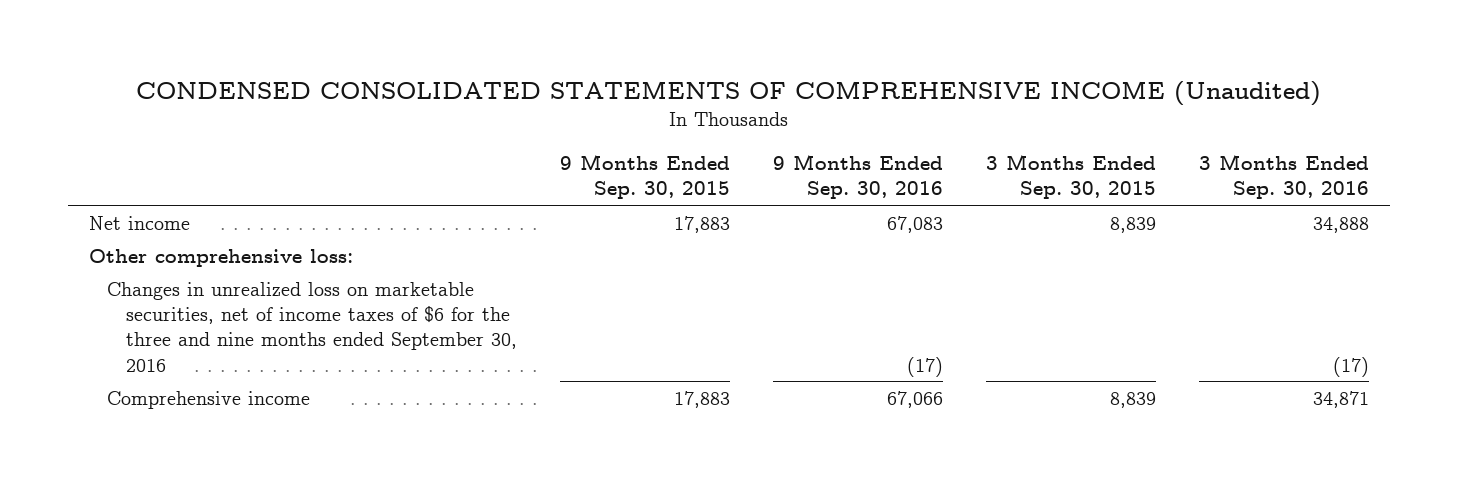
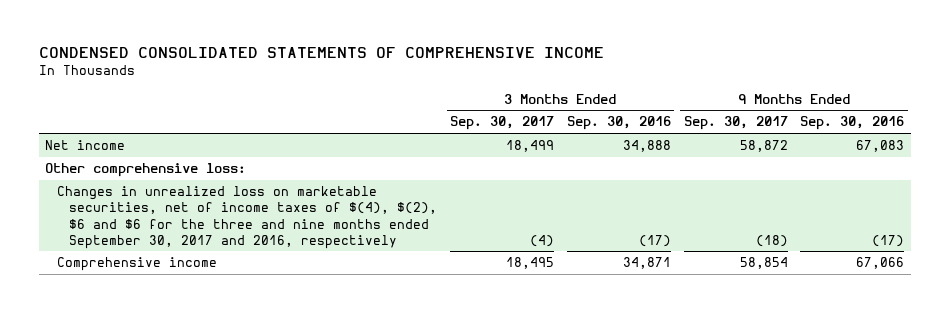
[136,81,1322,107] CONDENSED CONSOLIDATED STATEMENTS OF COMPREHENSIVE INCOME (Unaudited) -> [38,47,604,59] CONDENSED CONSOLIDATED STATEMENTS OF COMPREHENSIVE INCOME
[559,154,730,200] 9 Months Ended Sep. 30, 2015 -> none
[985,154,1156,200] 3 Months Ended Sep. 30, 2015 -> none
none -> [449,116,554,131] Sep. 30, 2017
none -> [683,116,788,131] Sep. 30, 2017
[107,281,517,372] Changes in unrealized loss on marketable securities, net of income taxes of $6 for the three and nine months ended September 30, 2016 -> [57,186,438,249] Changes in unrealized loss on marketable securities, net of income taxes of $(4), $(2), $6 and $6 for the three and nine months ended September 30, 2017 and 2016, respectively

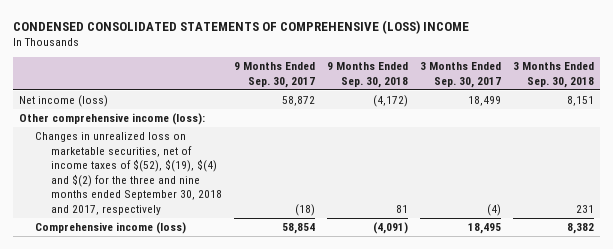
[38,47,604,59] CONDENSED CONSOLIDATED STATEMENTS OF COMPREHENSIVE INCOME -> [13,19,470,34] CONDENSED CONSOLIDATED STATEMENTS OF COMPREHENSIVE (LOSS) INCOME
[566,116,671,131] Sep. 30, 2016 -> none
[800,116,905,131] Sep. 30, 2016 -> none
none -> [327,62,409,88] 9 Months Ended Sep. 30, 2018
none -> [513,62,595,88] 3 Months Ended Sep. 30, 2018
[45,140,126,151] Net income -> [19,95,109,108] Net income (loss)
[45,163,247,178] Other comprehensive loss: -> [19,113,206,126] Other comprehensive income (loss):
[57,186,438,249] Changes in unrealized loss on marketable securities, net of income taxes of $(4), $(2), $6 and $6 for the three and nine months ended September 30, 2017 and 2016, respectively -> [35,132,223,215] Changes in unrealized loss on marketable securities, net of income taxes of $(52), $(19), $(4) and $(2) for the three and nine months ended September 30, 2018 and 2017, respectively
[57,257,218,272] Comprehensive income -> [35,222,187,235] Comprehensive income (loss)

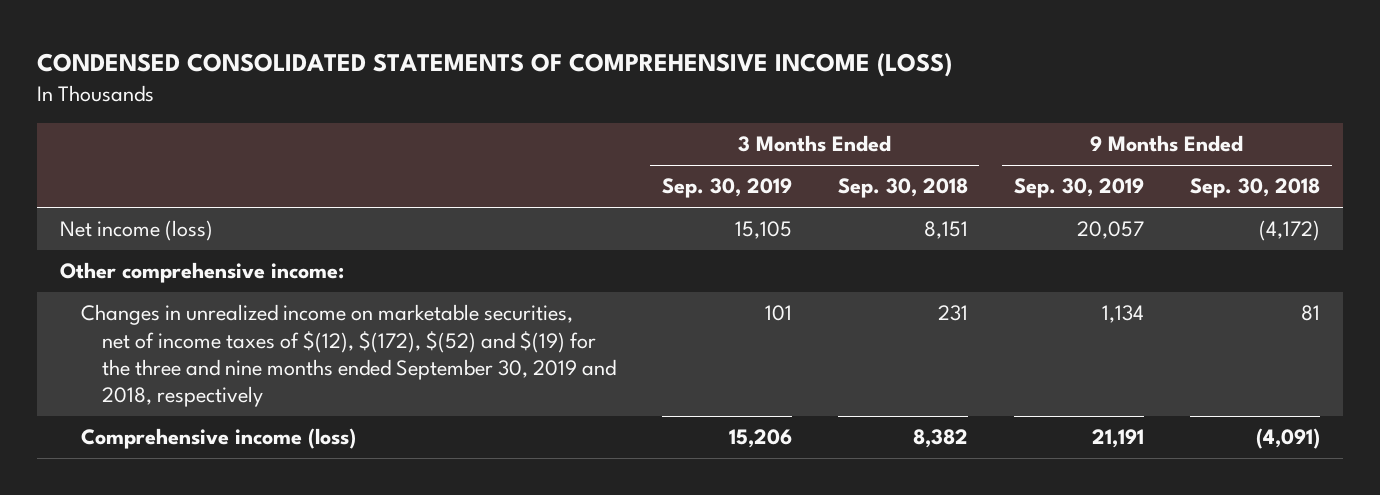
[13,19,470,34] CONDENSED CONSOLIDATED STATEMENTS OF COMPREHENSIVE (LOSS) INCOME -> [36,53,952,78] CONDENSED CONSOLIDATED STATEMENTS OF COMPREHENSIVE INCOME (LOSS)
[234,62,316,88] 9 Months Ended Sep. 30, 2017 -> none
[420,62,502,88] 3 Months Ended Sep. 30, 2017 -> none
none -> [661,178,792,199] Sep. 30, 2019
none -> [1014,178,1145,199] Sep. 30, 2019
[19,113,206,126] Other comprehensive income (loss): -> [59,262,344,284] Other comprehensive income:
[35,132,223,215] Changes in unrealized loss on marketable securities, net of income taxes of $(52), $(19), $(4) and $(2) for the three and nine months ended September 30, 2018 and 2017, respectively -> [80,304,616,408] Changes in unrealized income on marketable securities, net of income taxes of $(12), $(172), $(52) and $(19) for the three and nine months ended September 30, 2019 and 2018, respectively

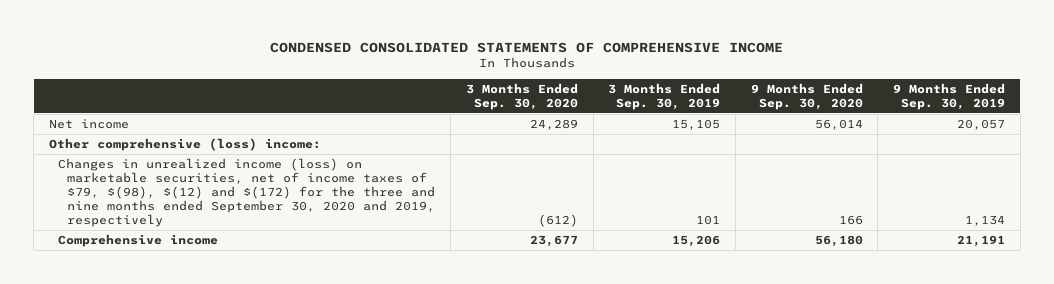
[36,53,952,78] CONDENSED CONSOLIDATED STATEMENTS OF COMPREHENSIVE INCOME (LOSS) -> [270,41,784,53] CONDENSED CONSOLIDATED STATEMENTS OF COMPREHENSIVE INCOME
[837,178,968,199] Sep. 30, 2018 -> none
[1190,178,1321,199] Sep. 30, 2018 -> none
none -> [465,82,578,110] 3 Months Ended Sep. 30, 2020
none -> [750,82,863,110] 9 Months Ended Sep. 30, 2020
[59,220,213,242] Net income (loss) -> [49,119,130,130] Net income
[59,262,344,284] Other comprehensive income: -> [49,138,322,152] Other comprehensive (loss) income:
[80,304,616,408] Changes in unrealized income on marketable securities, net of income taxes of $(12), $(172), $(52) and $(19) for the three and nine months ended September 30, 2019 and 2018, respectively -> [58,158,436,227] Changes in unrealized income (loss) on marketable securities, net of income taxes of $79, $(98), $(12) and $(172) for the three and nine months ended September 30, 2020 and 2019, respectively
[80,428,356,450] Comprehensive income (loss) -> [58,234,219,248] Comprehensive income

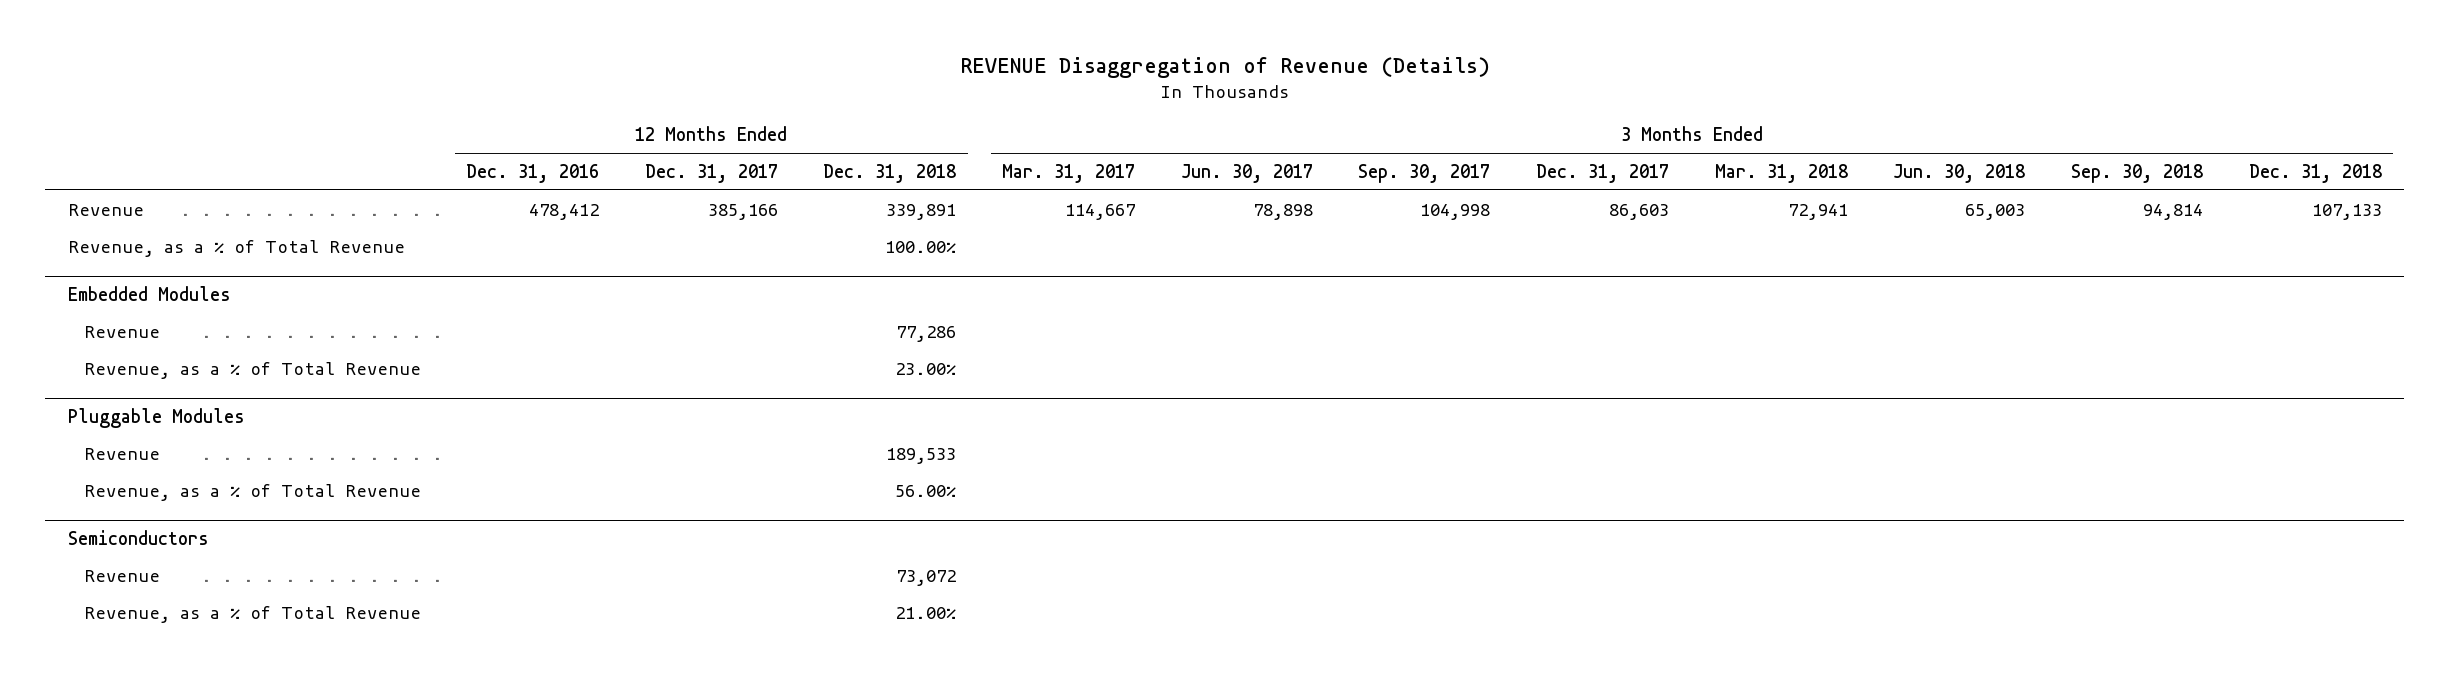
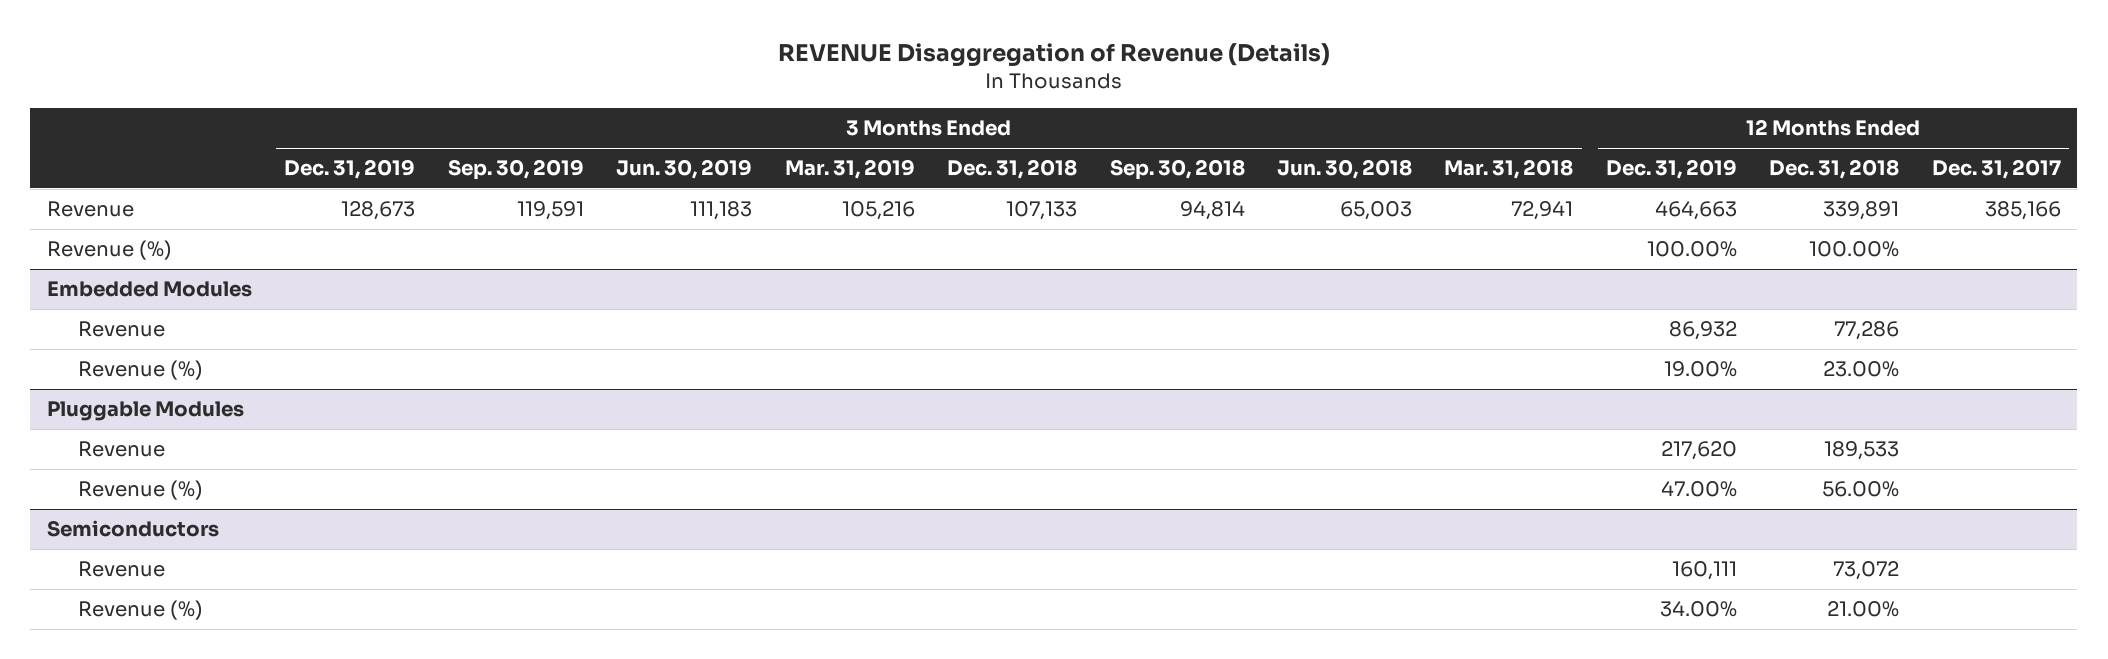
[466,163,600,183] Dec. 31, 2016 -> none
[1002,163,1136,183] Mar. 31, 2017 -> none
[1180,163,1313,183] Jun. 30, 2017 -> none
[1358,163,1491,183] Sep. 30, 2017 -> none
[1536,163,1670,183] Dec. 31, 2017 -> none
none -> [284,159,416,180] Dec. 31, 2019
none -> [447,159,584,181] Sep. 30, 2019
none -> [616,159,753,180] Jun. 30, 2019
none -> [784,159,915,180] Mar. 31, 2019
none -> [1605,159,1737,180] Dec. 31, 2019
[67,239,405,257] Revenue, as a % of Total Revenue -> [46,240,172,261] Revenue (%)
[83,361,421,379] Revenue, as a % of Total Revenue -> [77,360,203,381] Revenue (%)
[83,483,421,501] Revenue, as a % of Total Revenue -> [77,480,203,501] Revenue (%)
[83,605,421,623] Revenue, as a % of Total Revenue -> [77,600,203,621] Revenue (%)

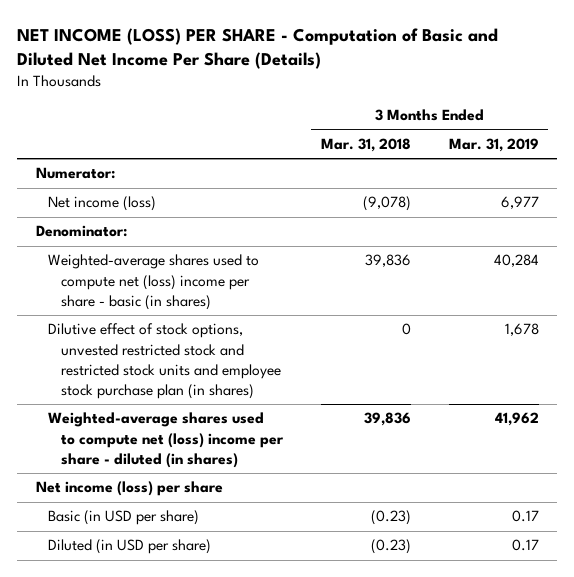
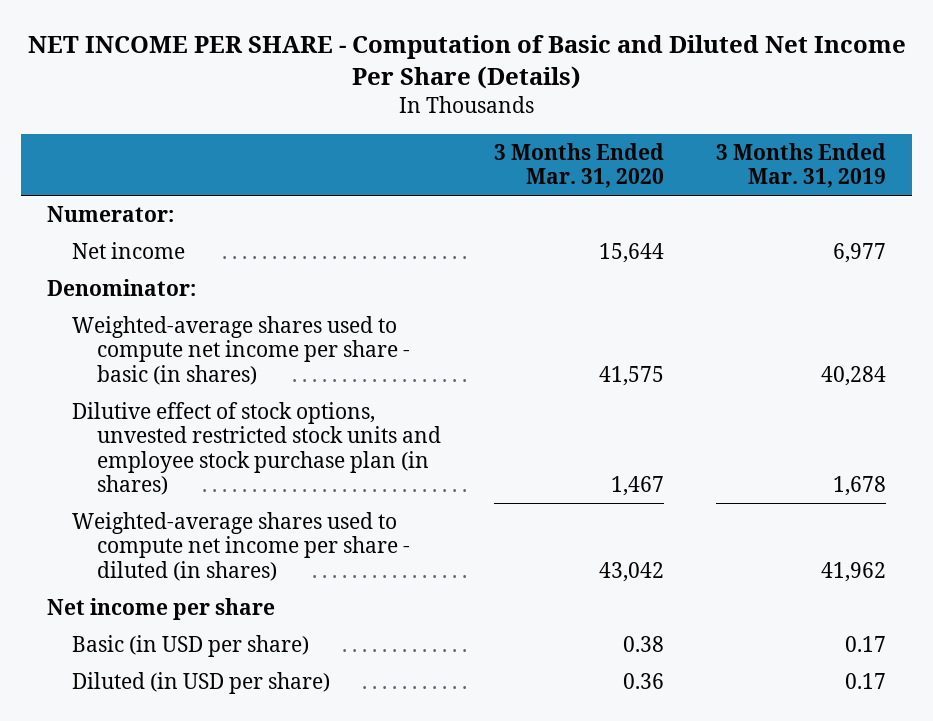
[16,27,498,69] NET INCOME (LOSS) PER SHARE - Computation of Basic and Diluted Net Income Per Share (Details) -> [27,34,906,90] NET INCOME PER SHARE - Computation of Basic and Diluted Net Income Per Share (Details)
[320,138,411,153] Mar. 31, 2018 -> none
none -> [493,142,664,189] 3 Months Ended Mar. 31, 2020
[48,196,157,212] Net income (loss) -> [72,242,186,260] Net income
[48,254,260,310] Weighted-average shares used to compute net (loss) income per share - basic (in shares) -> [72,316,411,385] Weighted-average shares used to compute net income per share - basic (in shares)
[48,323,281,399] Dilutive effect of stock options, unvested restricted stock and restricted stock units and employee stock purchase plan (in shares) -> [72,402,442,495] Dilutive effect of stock options, unvested restricted stock units and employee stock purchase plan (in shares)
[48,412,284,468] Weighted-average shares used to compute net (loss) income per share - diluted (in shares) -> [72,512,411,581] Weighted-average shares used to compute net income per share - diluted (in shares)
[35,481,223,497] Net income (loss) per share -> [46,598,275,621] Net income per share

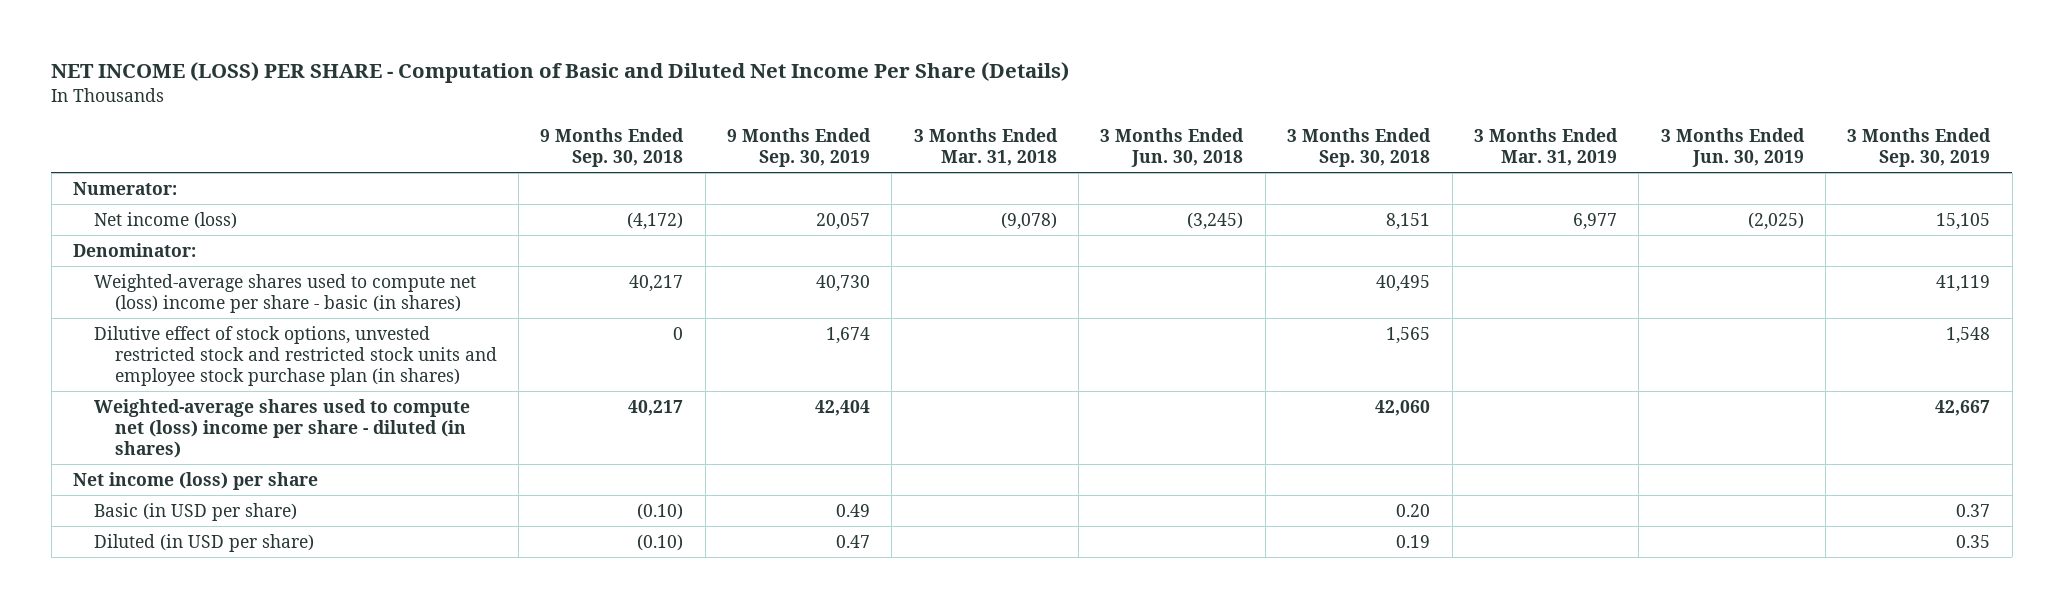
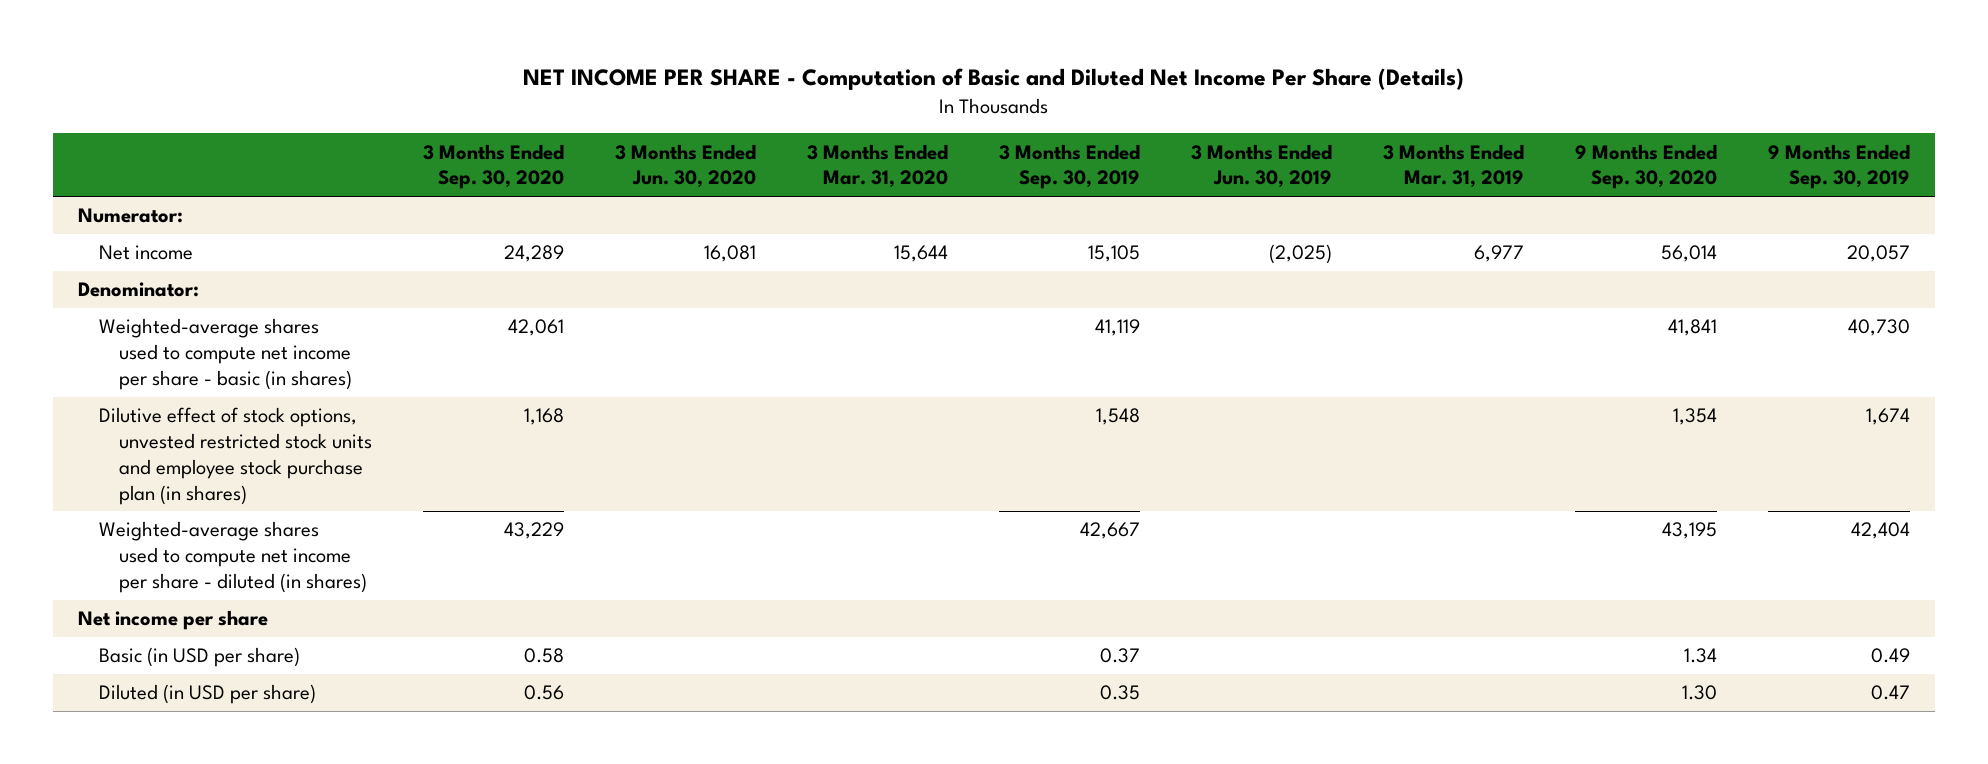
[51,62,1070,84] NET INCOME (LOSS) PER SHARE - Computation of Basic and Diluted Net Income Per Share (Details) -> [523,67,1465,90] NET INCOME PER SHARE - Computation of Basic and Diluted Net Income Per Share (Details)
[540,127,685,167] 9 Months Ended Sep. 30, 2018 -> none
[913,127,1058,166] 3 Months Ended Mar. 31, 2018 -> none
[1100,127,1245,167] 3 Months Ended Jun. 30, 2018 -> none
[1287,127,1432,167] 3 Months Ended Sep. 30, 2018 -> none
none -> [423,143,565,190] 3 Months Ended Sep. 30, 2020
none -> [615,143,757,189] 3 Months Ended Jun. 30, 2020
none -> [807,143,949,189] 3 Months Ended Mar. 31, 2020
none -> [1574,143,1717,190] 9 Months Ended Sep. 30, 2020
[93,211,237,229] Net income (loss) -> [98,245,193,261] Net income
[93,273,476,314] Weighted-average shares used to compute net (loss) income per share - basic (in shares) -> [98,318,353,390] Weighted-average shares used to compute net income per share - basic (in shares)
[93,325,497,387] Dilutive effect of stock options, unvested restricted stock and restricted stock units and employee stock purchase plan (in shares) -> [98,407,373,505] Dilutive effect of stock options, unvested restricted stock units and employee stock purchase plan (in shares)
[93,398,470,459] Weighted-average shares used to compute net (loss) income per share - diluted (in shares) -> [98,521,368,593] Weighted-average shares used to compute net income per share - diluted (in shares)
[72,471,318,490] Net income (loss) per share -> [78,610,269,631] Net income per share

